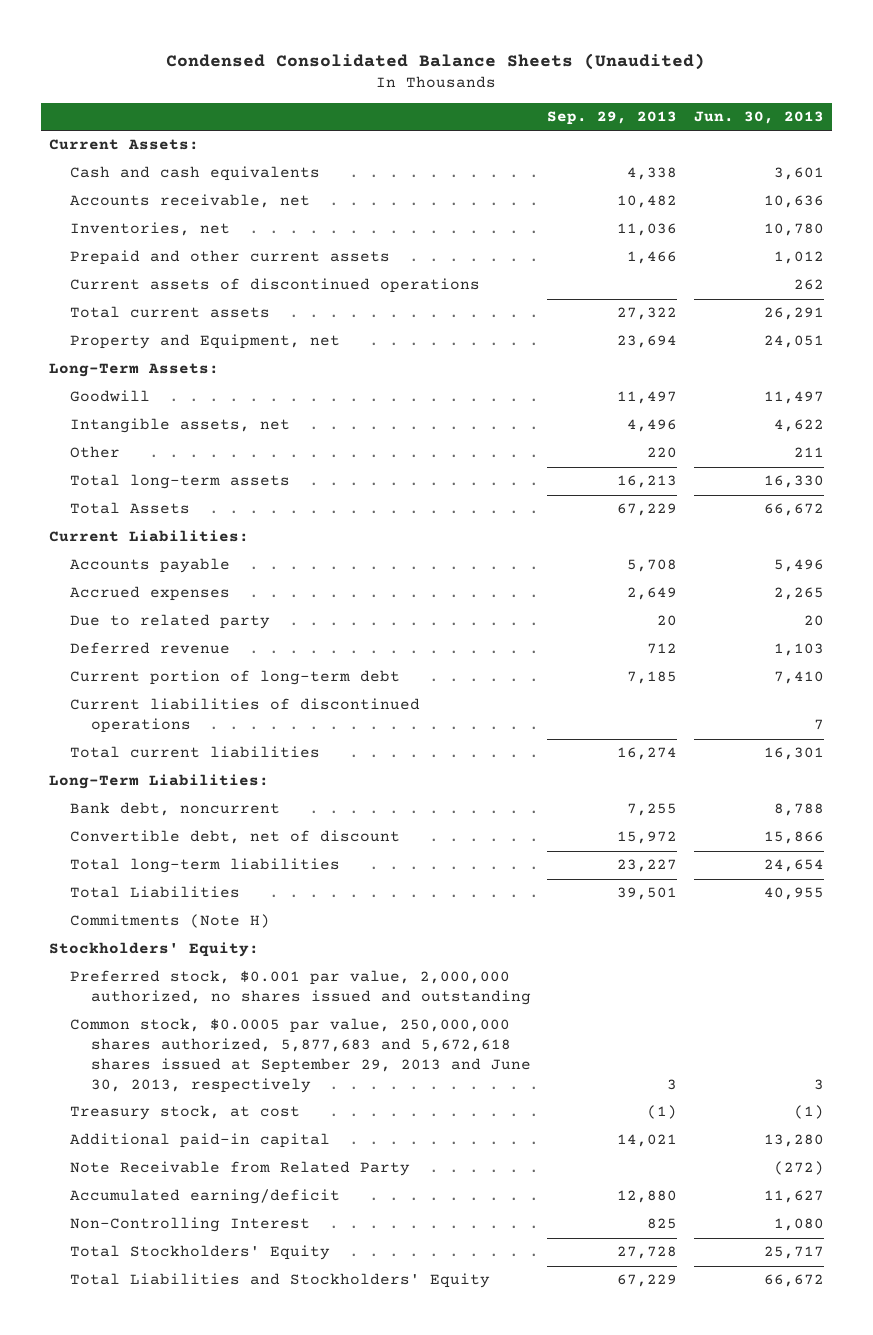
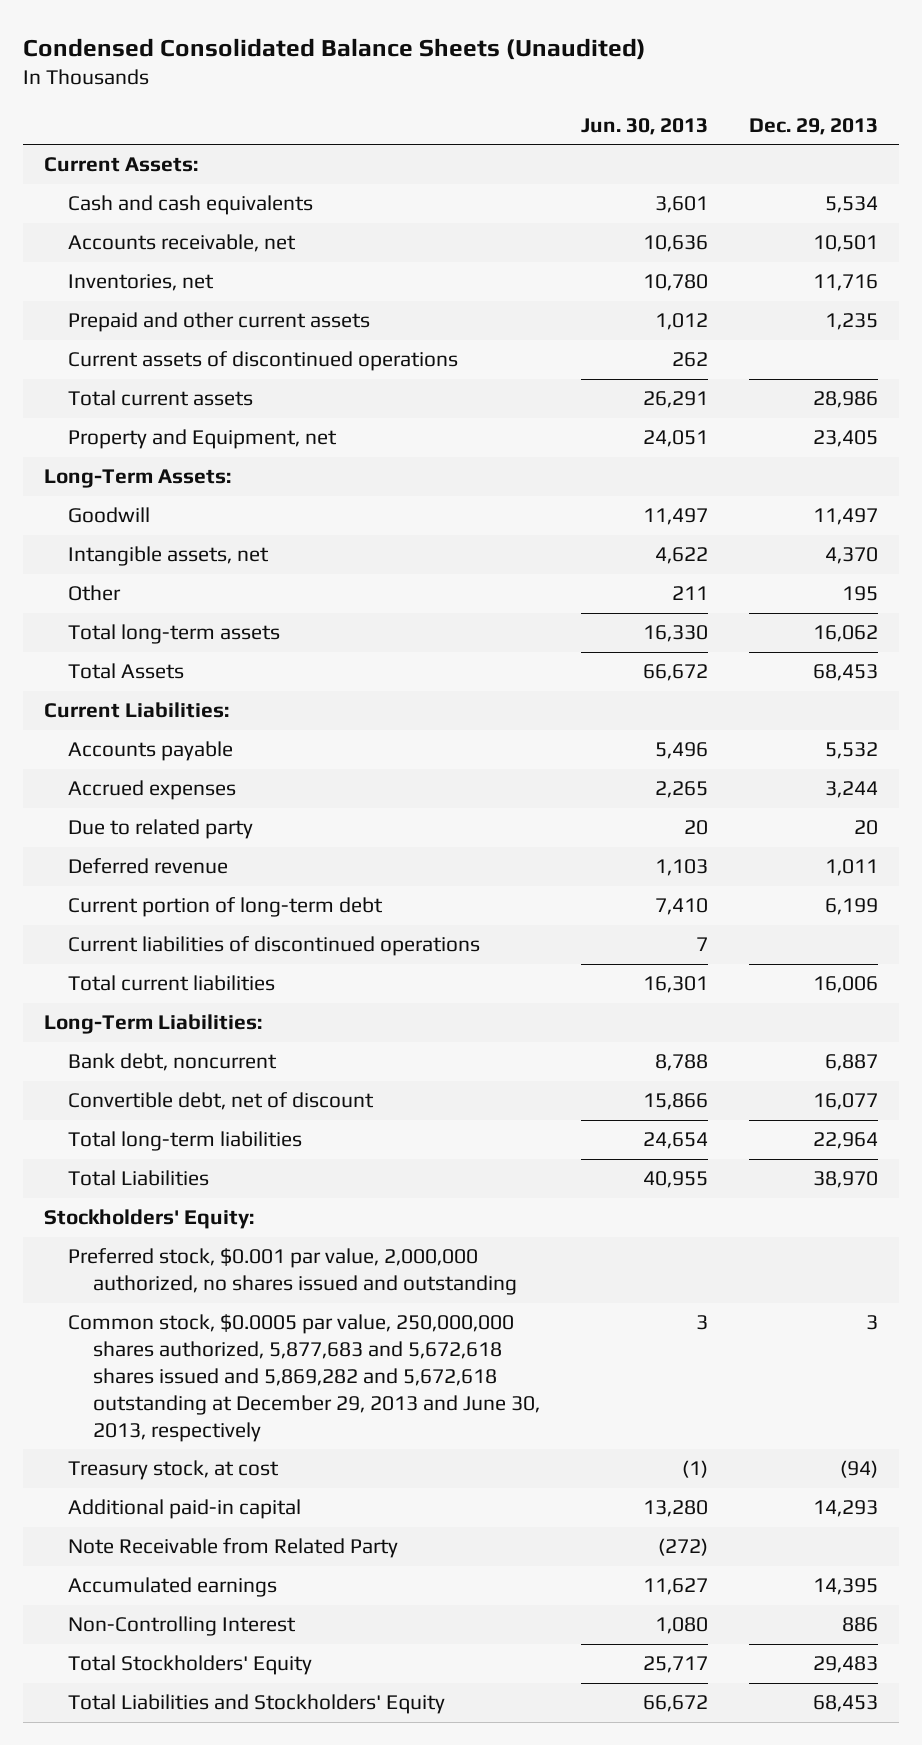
[547,111,678,126] Sep. 29, 2013 -> none
none -> [749,117,879,135] Dec. 29, 2013
[69,914,270,929] Commitments (Note H) -> none
[69,1018,531,1094] Common stock, $0.0005 par value, 250,000,000 shares authorized, 5,877,683 and 5,672,618 shares issued at September 29, 2013 and June 30, 2013, respectively -> [68,1314,540,1442] Common stock, $0.0005 par value, 250,000,000 shares authorized, 5,877,683 and 5,672,618 shares issued and 5,869,282 and 5,672,618 outstanding at December 29, 2013 and June 30, 2013, respectively
[69,1189,340,1205] Accumulated earning/deficit -> [68,1577,278,1598] Accumulated earnings

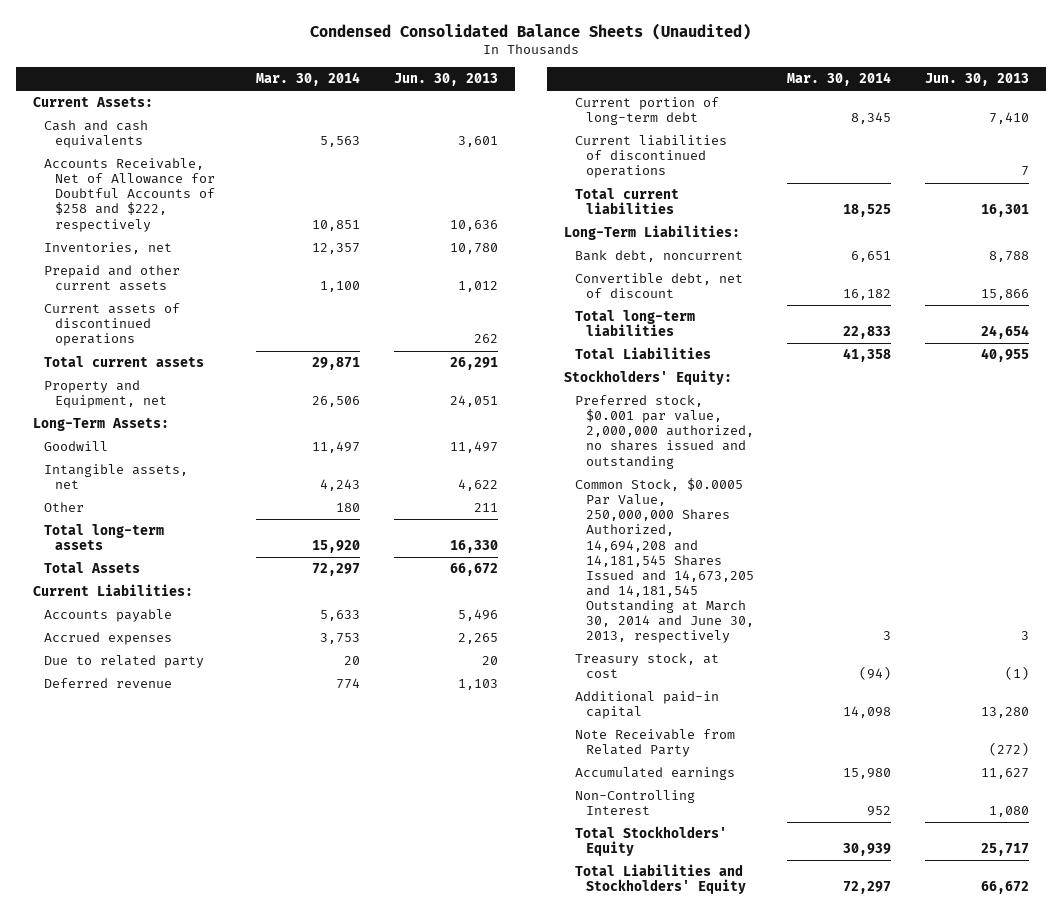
[749,117,879,135] Dec. 29, 2013 -> none
none -> [256,72,361,87] Mar. 30, 2014
[68,234,297,253] Accounts receivable, net -> [43,158,215,232] Accounts Receivable, Net of Allowance for Doubtful Accounts of $258 and $222, respectively
[68,1314,540,1442] Common stock, $0.0005 par value, 250,000,000 shares authorized, 5,877,683 and 5,672,618 shares issued and 5,869,282 and 5,672,618 outstanding at December 29, 2013 and June 30, 2013, respectively -> [575,478,754,644] Common Stock, $0.0005 Par Value, 250,000,000 Shares Authorized, 14,694,208 and 14,181,545 Shares Issued and 14,673,205 and 14,181,545 Outstanding at March 30, 2014 and June 30, 2013, respectively

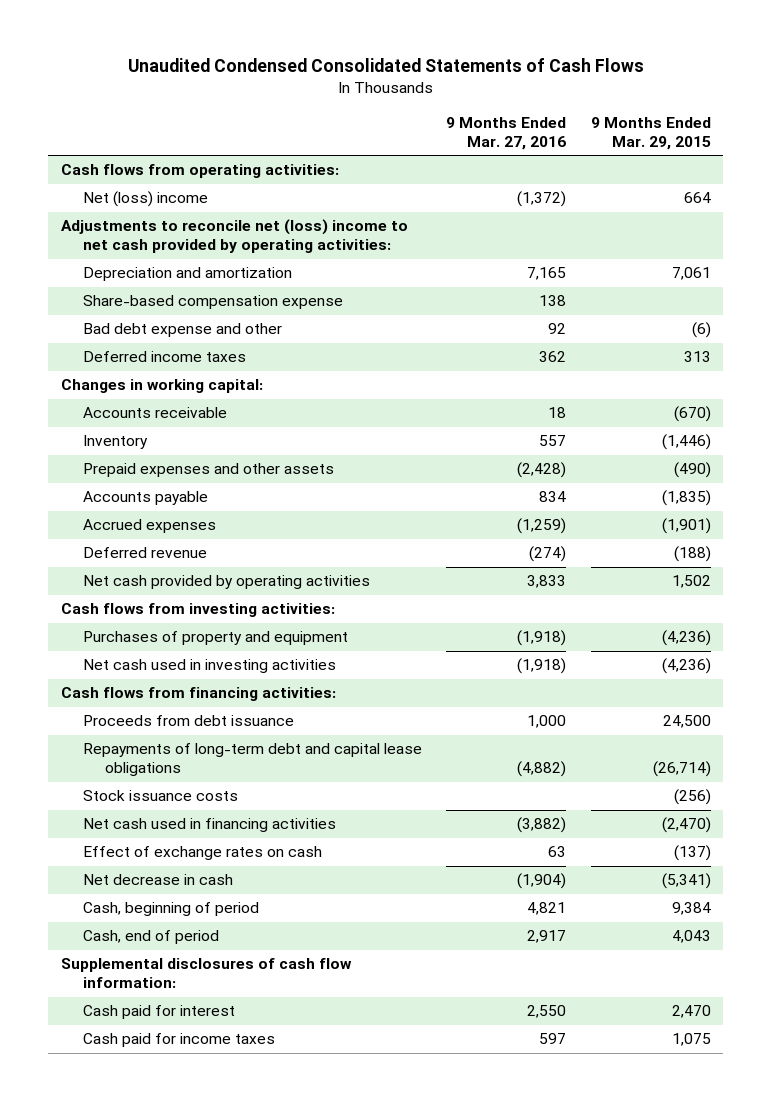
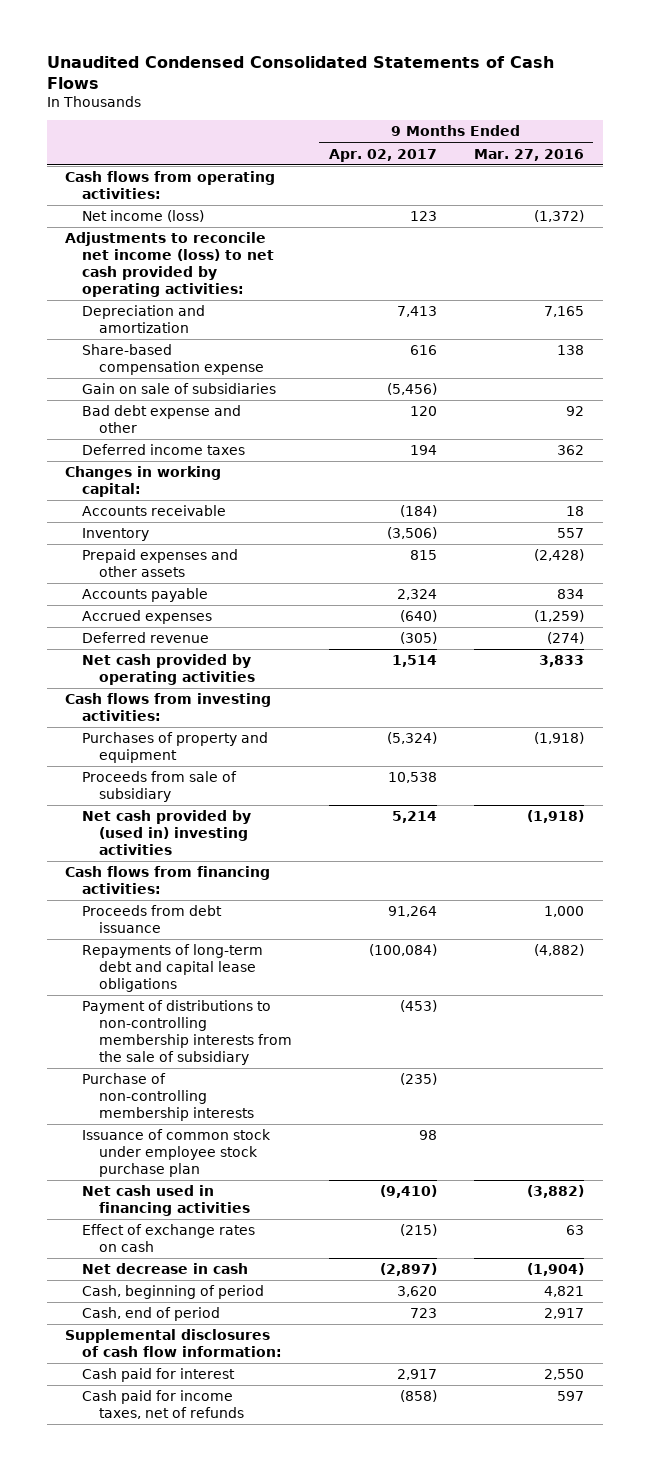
[590,116,711,150] 9 Months Ended Mar. 29, 2015 -> none
none -> [328,148,437,162] Apr. 02, 2017
[83,191,209,208] Net (loss) income -> [81,210,204,223] Net income (loss)
[60,219,408,254] Adjustments to reconcile net (loss) income to net cash provided by operating activities: -> [65,232,274,297] Adjustments to reconcile net income (loss) to net cash provided by operating activities:
none -> [81,383,276,395] Gain on sale of subsidiaries
none -> [81,771,237,802] Proceeds from sale of subsidiary
[83,659,337,674] Net cash used in investing activities -> [81,810,251,855] Net cash provided by (used in) investing activities
[83,790,239,802] Stock issuance costs -> none
none -> [81,1000,292,1065] Payment of distributions to non-controlling membership interests from the sale of subsidiary
none -> [81,1073,254,1121] Purchase of non-controlling membership interests
none -> [81,1129,271,1177] Issuance of common stock under employee stock purchase plan
[83,1033,276,1048] Cash paid for income taxes -> [81,1390,244,1419] Cash paid for income taxes, net of refunds

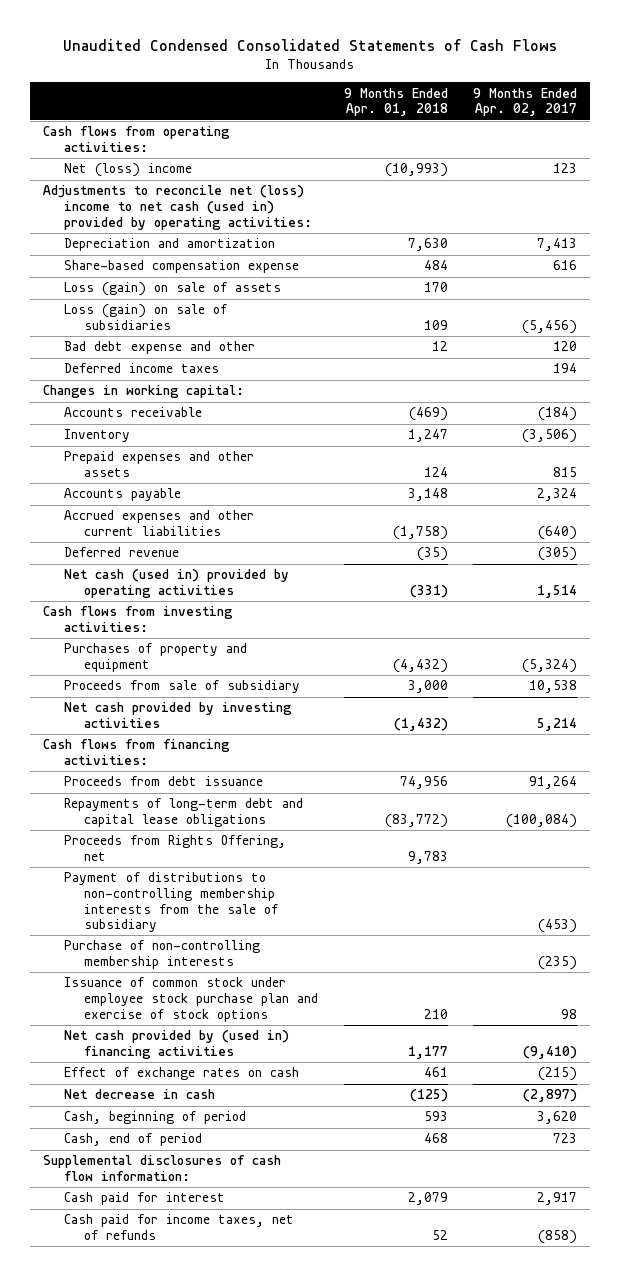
[473,148,584,161] Mar. 27, 2016 -> none
none -> [343,87,448,117] 9 Months Ended Apr. 01, 2018
[81,210,204,223] Net income (loss) -> [63,163,192,178] Net (loss) income
[65,232,274,297] Adjustments to reconcile net income (loss) to net cash provided by operating activities: -> [43,185,312,230] Adjustments to reconcile net (loss) income to net cash (used in) provided by operating activities:
none -> [63,282,281,297] Loss (gain) on sale of assets
[81,383,276,395] Gain on sale of subsidiaries -> [63,304,227,330] Loss (gain) on sale of subsidiaries
[81,610,212,625] Accrued expenses -> [63,510,254,536] Accrued expenses and other current liabilities
[81,654,255,685] Net cash provided by operating activities -> [63,569,289,598] Net cash (used in) provided by operating activities
[81,810,251,855] Net cash provided by (used in) investing activities -> [63,702,292,728] Net cash provided by investing activities
none -> [63,835,286,861] Proceeds from Rights Offering, net
[81,1129,271,1177] Issuance of common stock under employee stock purchase plan -> [63,977,318,1022] Issuance of common stock under employee stock purchase plan and exercise of stock options
[81,1185,250,1216] Net cash used in financing activities -> [63,1030,289,1059] Net cash provided by (used in) financing activities

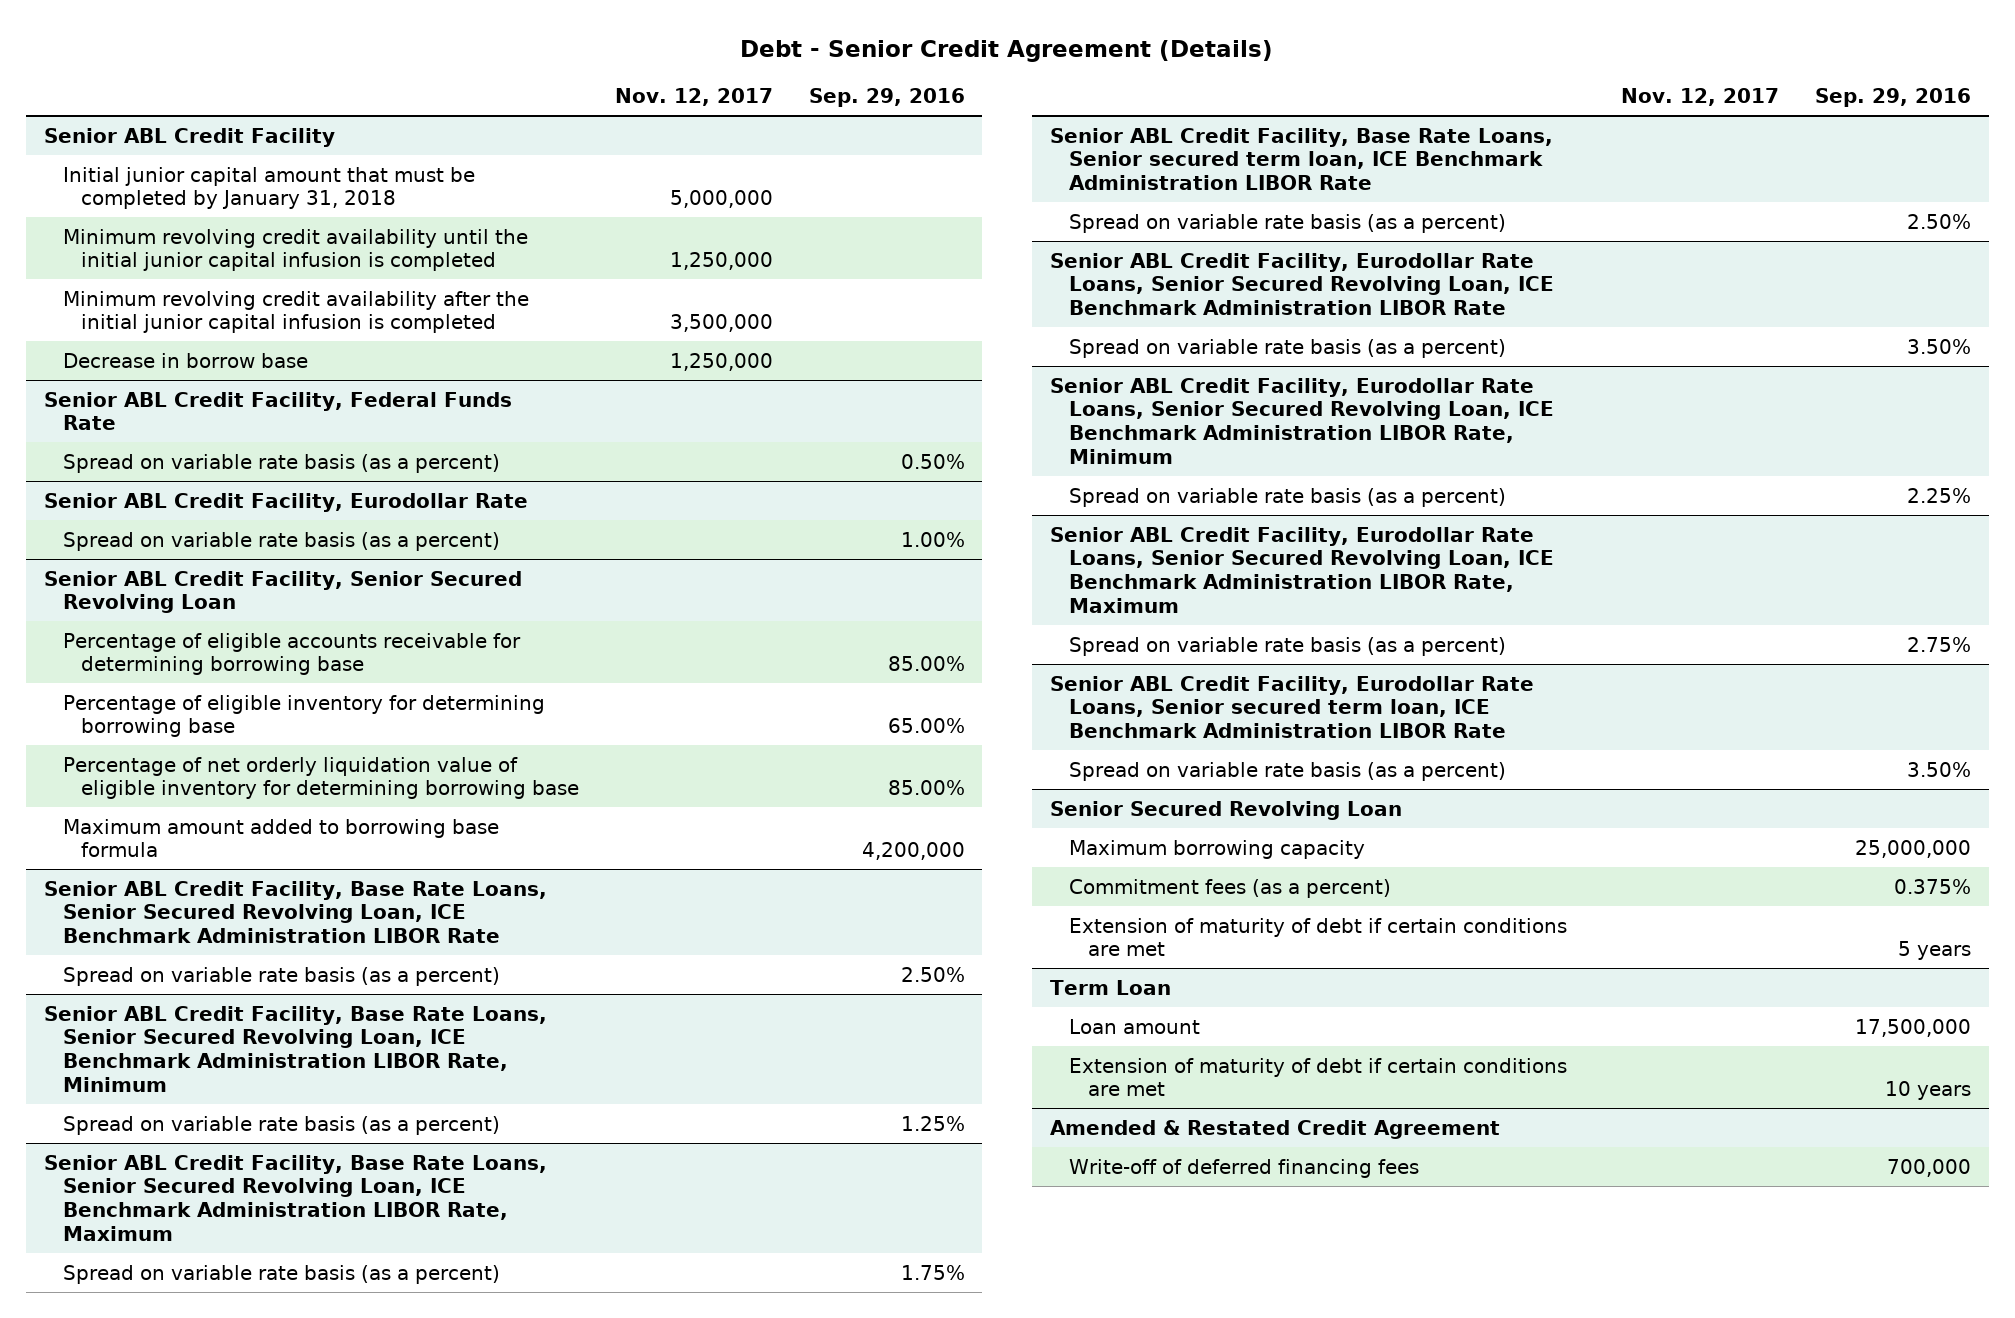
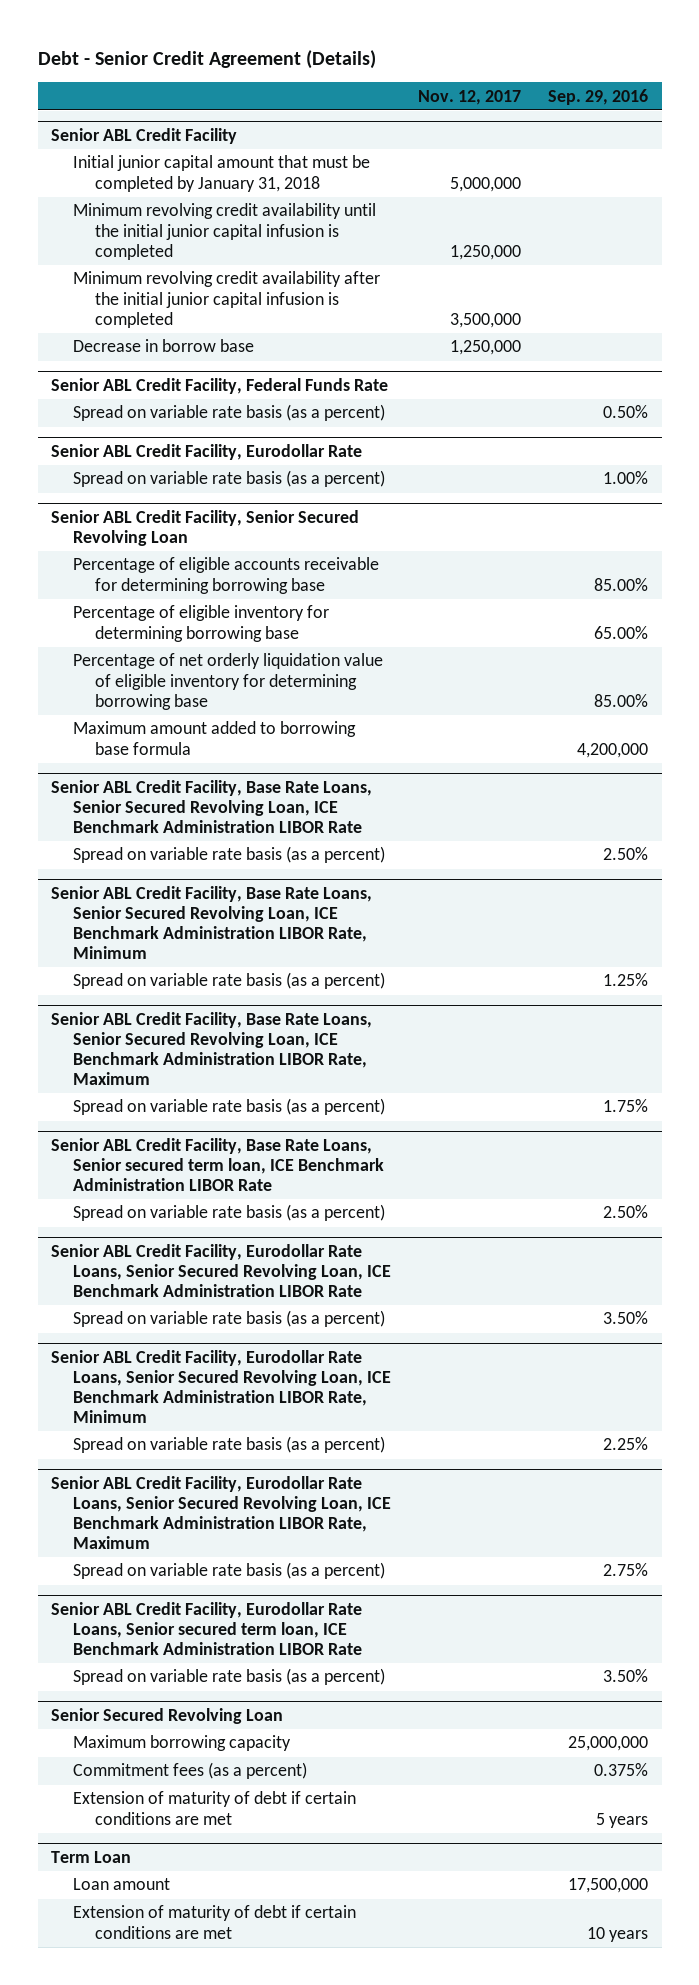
[1050,1119,1501,1139] Amended & Restated Credit Agreement -> none
[1069,1158,1420,1178] Write-off of deferred financing fees -> none

